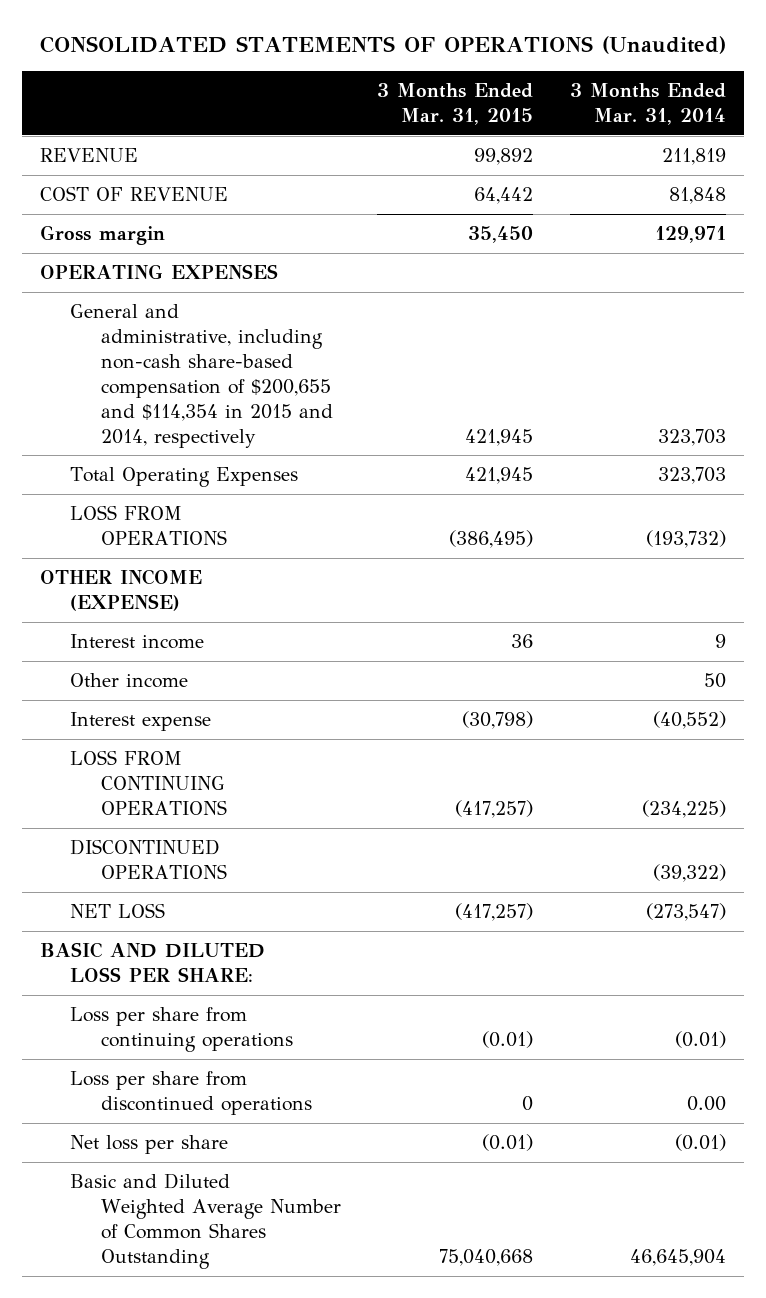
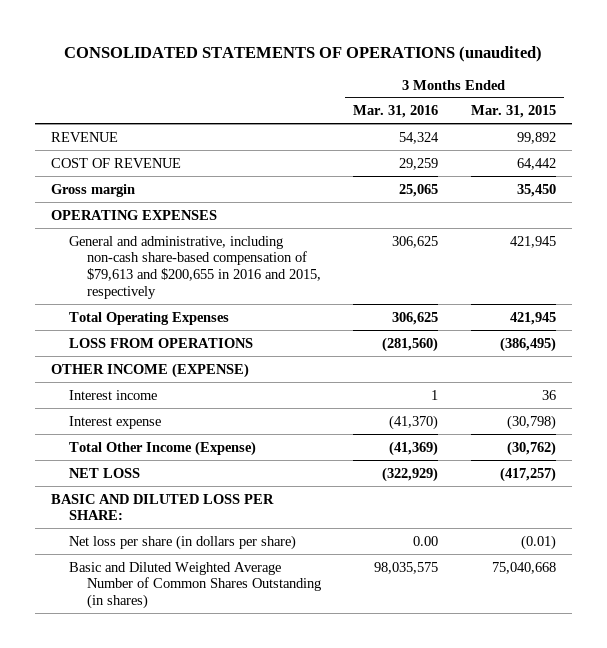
[39,35,726,54] CONSOLIDATED STATEMENTS OF OPERATIONS (Unaudited) -> [64,45,543,62] CONSOLIDATED STATEMENTS OF OPERATIONS (unaudited)
[569,82,726,125] 3 Months Ended Mar. 31, 2014 -> none
none -> [353,105,439,119] Mar. 31, 2016
[70,304,333,448] General and administrative, including non-cash share-based compensation of $200,655 and $114,354 in 2015 and 2014, respectively -> [68,235,321,299] General and administrative, including non-cash share-based compensation of $79,613 and $200,655 in 2016 and 2015, respectively
[70,673,189,689] Other income -> none
[70,750,227,815] LOSS FROM CONTINUING OPERATIONS -> none
[70,839,227,880] DISCONTINUED OPERATIONS -> none
none -> [68,440,256,456] Total Other Income (Expense)
[70,1007,293,1053] Loss per share from continuing operations -> none
[70,1071,312,1116] Loss per share from discontinued operations -> none
[70,1135,229,1155] Net loss per share -> [68,534,296,550] Net loss per share (in dollars per share)
[70,1173,341,1269] Basic and Diluted Weighted Average Number of Common Shares Outstanding -> [68,561,321,609] Basic and Diluted Weighted Average Number of Common Shares Outstanding (in shares)

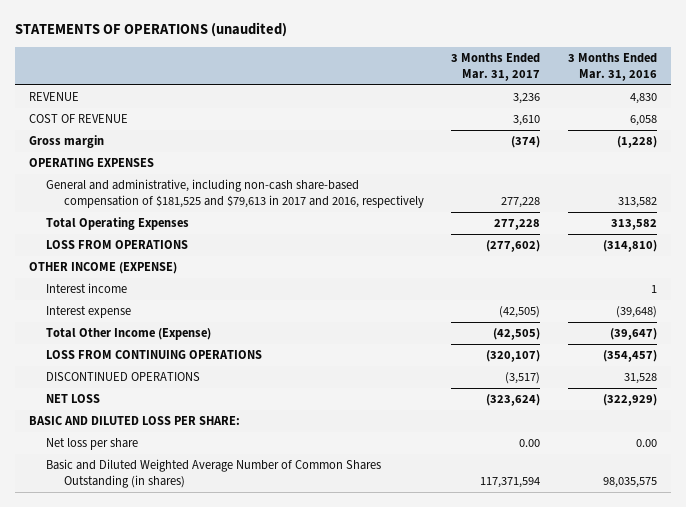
[64,45,543,62] CONSOLIDATED STATEMENTS OF OPERATIONS (unaudited) -> [14,22,287,38] STATEMENTS OF OPERATIONS (unaudited)
[470,105,556,119] Mar. 31, 2015 -> none
none -> [451,52,541,81] 3 Months Ended Mar. 31, 2017
[399,131,440,144] 54,324 -> [630,93,658,105] 4,830
[399,157,439,170] 29,259 -> [630,115,658,127] 6,058
[399,183,439,197] 25,065 -> [617,136,658,149] (1,228)
[68,235,321,299] General and administrative, including non-cash share-based compensation of $79,613 and $200,655 in 2016 and 2015, respectively -> [46,179,424,209] General and administrative, including non-cash share-based compensation of $181,525 and $79,613 in 2017 and 2016, respectively
[392,235,439,248] 306,625 -> [618,197,658,209] 313,582
[392,311,439,325] 306,625 -> [611,219,658,231] 313,582
[382,336,439,352] (281,560) -> [603,240,658,253] (314,810)
[389,414,439,430] (41,370) -> [616,306,658,319] (39,648)
[389,440,439,456] (41,369) -> [610,328,658,341] (39,647)
none -> [46,350,263,360] LOSS FROM CONTINUING OPERATIONS
none -> [46,372,201,382] DISCONTINUED OPERATIONS
[68,534,296,550] Net loss per share (in dollars per share) -> [46,438,139,451] Net loss per share

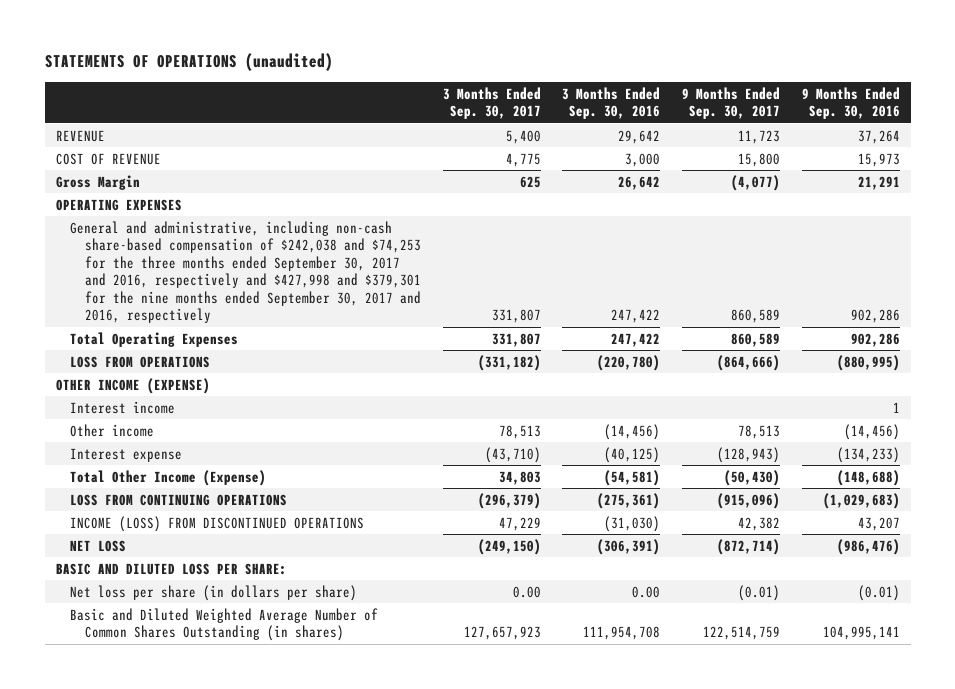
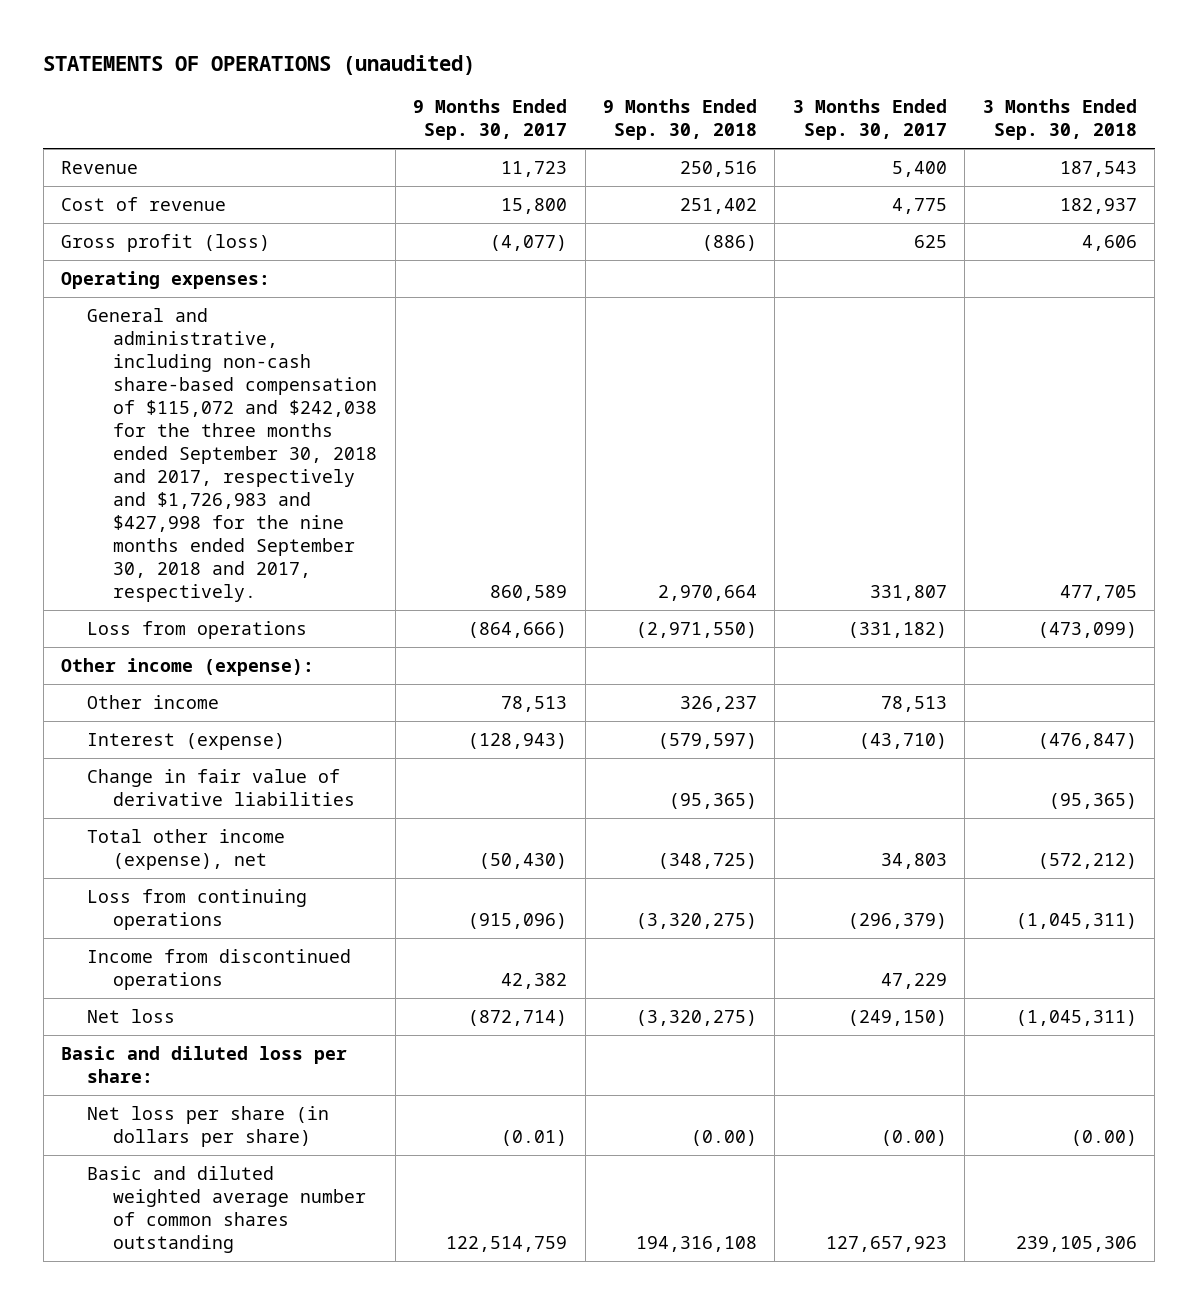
[562,86,661,120] 3 Months Ended Sep. 30, 2016 -> none
[801,86,900,120] 9 Months Ended Sep. 30, 2016 -> none
none -> [603,99,758,141] 9 Months Ended Sep. 30, 2018
none -> [982,99,1137,141] 3 Months Ended Sep. 30, 2018
[70,331,239,347] Total Operating Expenses -> none
[70,400,176,414] Interest income -> none
[55,129,105,142] REVENUE -> [60,160,138,174] Revenue
[55,152,161,165] COST OF REVENUE -> [60,196,226,211] Cost of revenue
[55,174,140,190] Gross Margin -> [60,233,270,252] Gross profit (loss)
[55,198,182,211] OPERATING EXPENSES -> [60,270,270,289] Operating expenses:
[70,220,421,324] General and administrative, including non-cash share-based compensation of $242,038 and $74,253 for the three months ended September 30, 2017 and 2016, respectively and $427,998 and $379,301 for the nine months ended September 30, 2017 and 2016, respectively -> [87,307,378,603] General and administrative, including non-cash share-based compensation of $115,072 and $242,038 for the three months ended September 30, 2018 and 2017, respectively and $1,726,983 and $427,998 for the nine months ended September 30, 2018 and 2017, respectively.
[70,355,211,368] LOSS FROM OPERATIONS -> [87,620,308,639] Loss from operations
[55,377,210,394] OTHER INCOME (EXPENSE) -> [60,657,314,676] Other income (expense):
[70,447,183,462] Interest expense -> [87,732,286,750] Interest (expense)
none -> [87,768,356,806] Change in fair value of derivative liabilities
[70,469,267,486] Total Other Income (Expense) -> [87,828,286,870] Total other income (expense), net
[70,493,288,506] LOSS FROM CONTINUING OPERATIONS -> [87,888,308,930] Loss from continuing operations
[70,515,365,532] INCOME (LOSS) FROM DISCONTINUED OPERATIONS -> [87,948,352,990] Income from discontinued operations
[70,539,127,552] NET LOSS -> [87,1008,176,1023] Net loss
[55,562,287,575] BASIC AND DILUTED LOSS PER SHARE: -> [60,1045,347,1083] Basic and diluted loss per share:
[512,585,541,598] 0.00 -> [880,1129,947,1146] (0.00)
[70,607,379,642] Basic and Diluted Weighted Average Number of Common Shares Outstanding (in shares) -> [87,1165,367,1253] Basic and diluted weighted average number of common shares outstanding

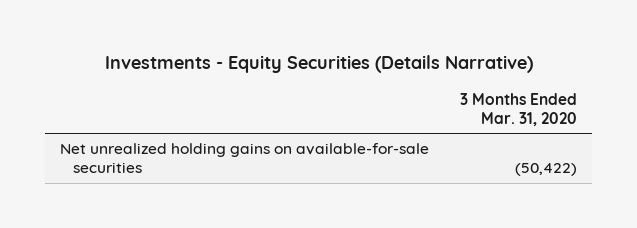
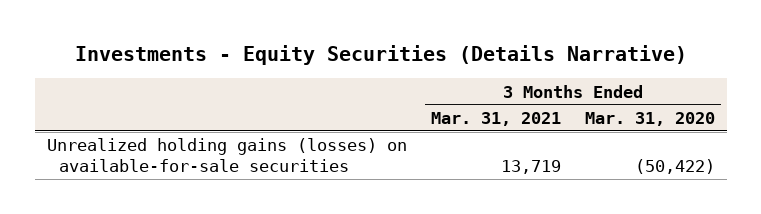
none -> [430,111,561,126] Mar. 31, 2021
[60,143,430,174] Net unrealized holding gains on available-for-sale securities -> [46,138,407,173] Unrealized holding gains (losses) on available-for-sale securities

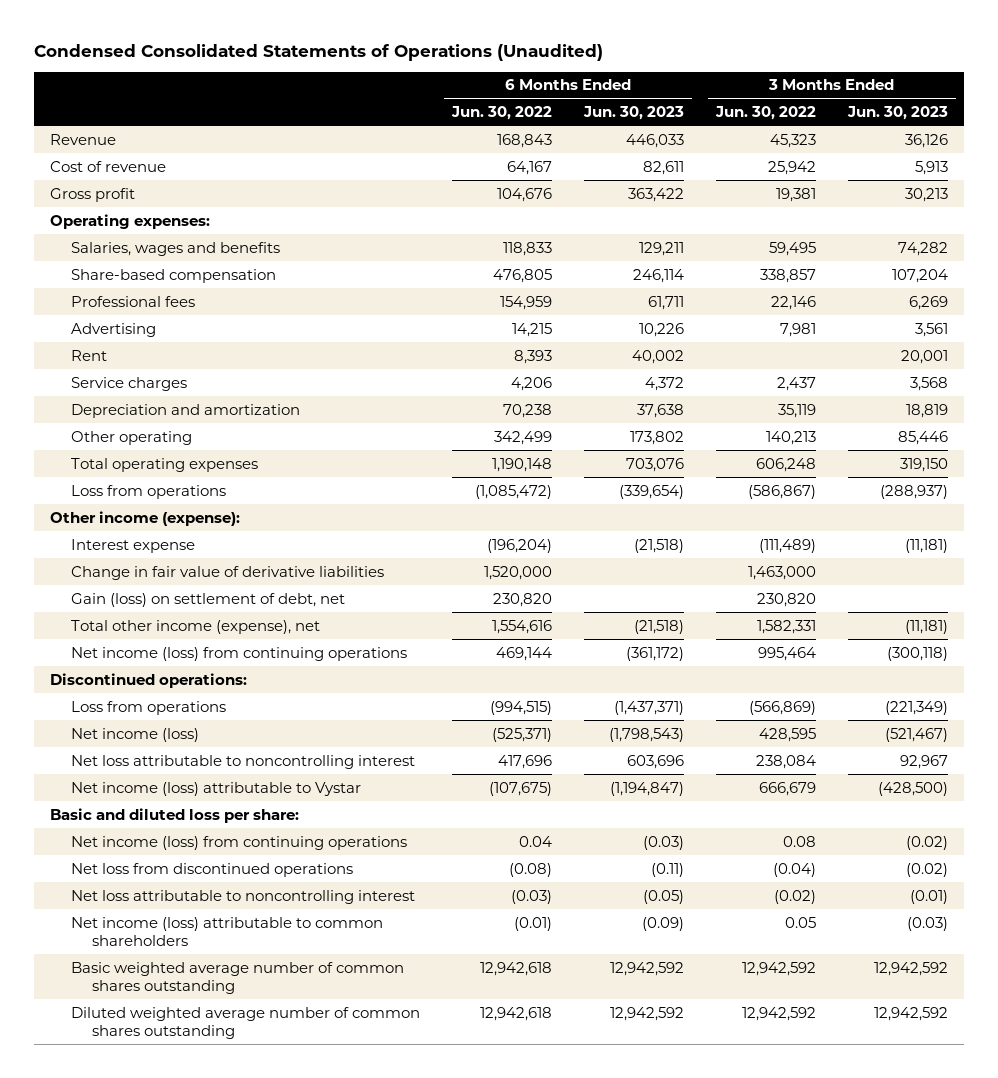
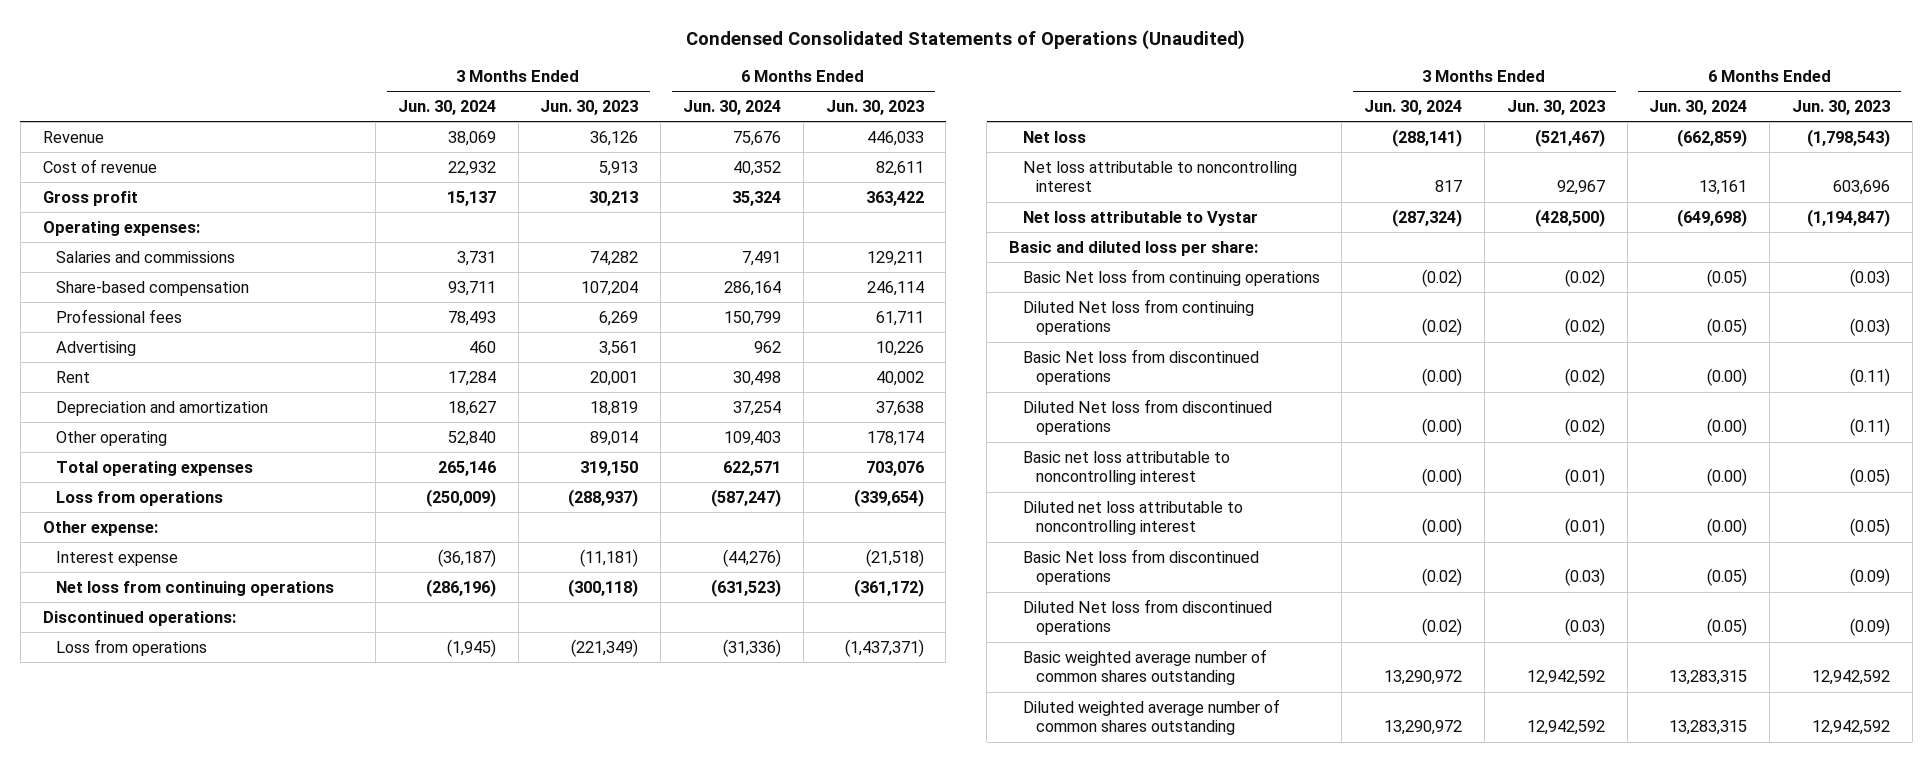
[451,106,553,121] Jun. 30, 2022 -> none
[715,106,817,121] Jun. 30, 2022 -> none
none -> [397,100,496,116] Jun. 30, 2024
none -> [683,100,782,116] Jun. 30, 2024
[71,241,281,256] Salaries, wages and benefits -> [56,250,236,263] Salaries and commissions
[71,376,188,391] Service charges -> none
[630,430,685,445] 173,802 -> [866,430,924,446] 178,174
[898,430,949,445] 85,446 -> [590,430,639,446] 89,014
[50,510,241,526] Other income (expense): -> [42,520,158,536] Other expense:
[71,565,385,580] Change in fair value of derivative liabilities -> none
[71,592,346,607] Gain (loss) on settlement of debt, net -> none
[71,619,321,634] Total other income (expense), net -> none
[71,646,408,661] Net income (loss) from continuing operations -> [56,580,335,596] Net loss from continuing operations
[71,727,200,742] Net income (loss) -> [1022,130,1086,143] Net loss
[71,781,362,796] Net income (loss) attributable to Vystar -> [1022,210,1258,226] Net loss attributable to Vystar
[71,916,384,946] Net income (loss) attributable to common shareholders -> none
[71,835,408,850] Net income (loss) from continuing operations -> [1022,268,1320,286] Basic Net loss from continuing operations
none -> [1022,298,1254,336] Diluted Net loss from continuing operations
[71,862,354,877] Net loss from discontinued operations -> [1022,348,1259,386] Basic Net loss from discontinued operations
none -> [1022,398,1272,436] Diluted Net loss from discontinued operations
[71,889,416,904] Net loss attributable to noncontrolling interest -> [1022,450,1230,486] Basic net loss attributable to noncontrolling interest
none -> [1022,500,1243,536] Diluted net loss attributable to noncontrolling interest
none -> [1022,548,1259,586] Basic Net loss from discontinued operations
none -> [1022,598,1272,636] Diluted Net loss from discontinued operations

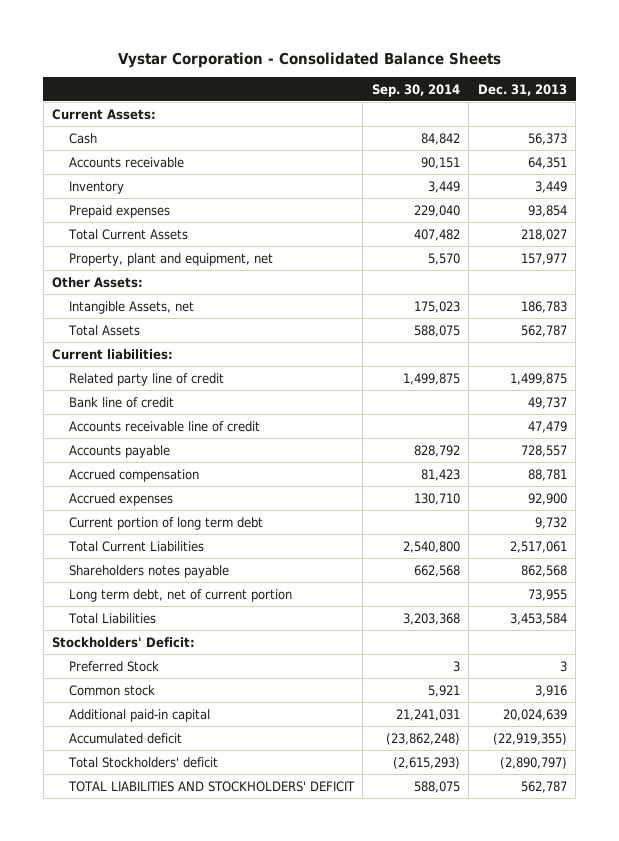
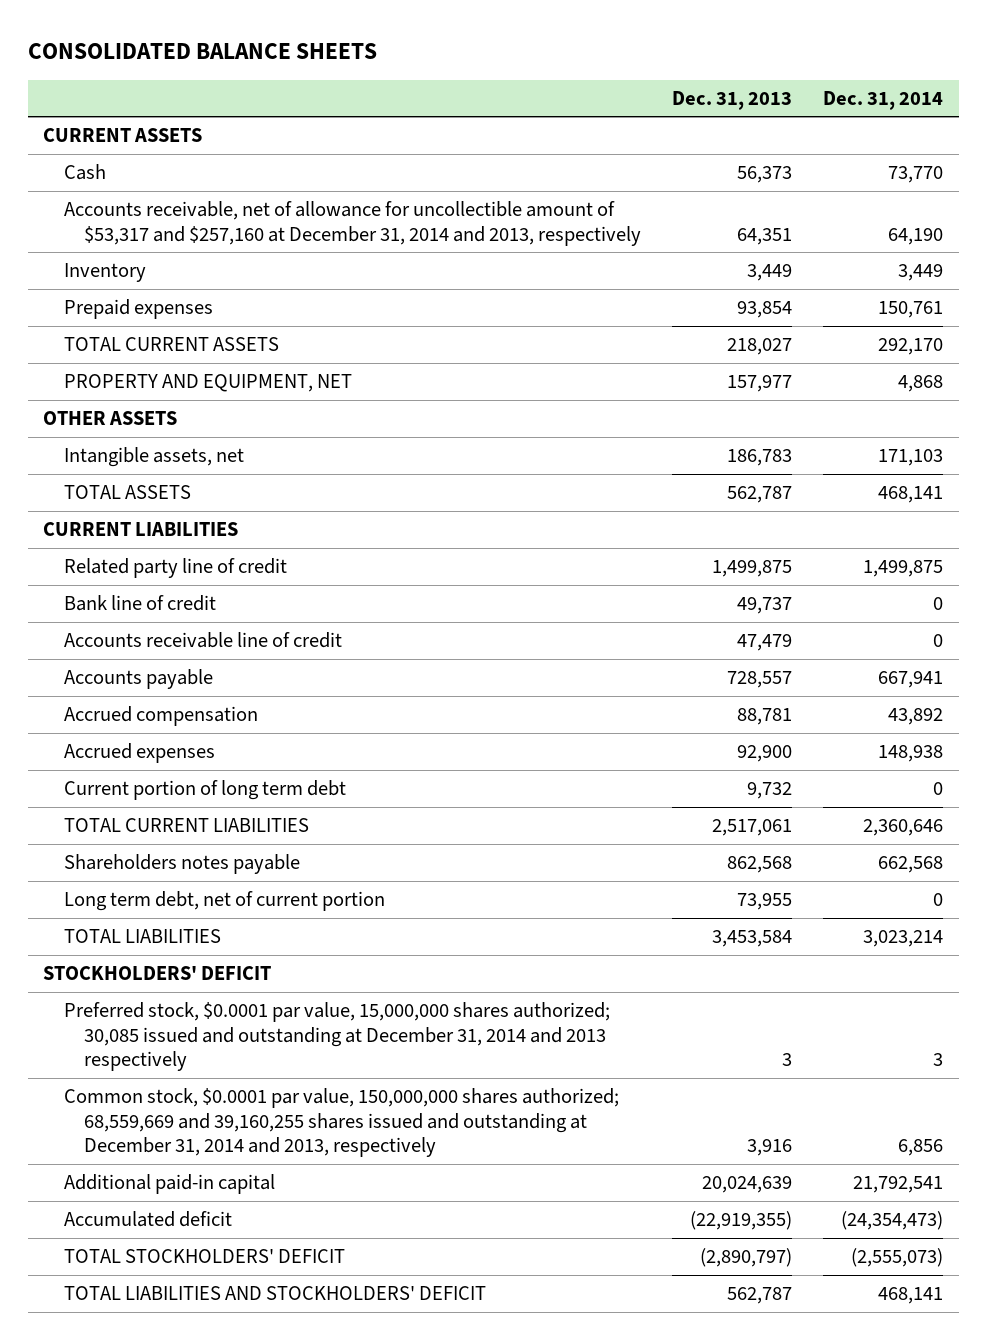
[117,51,501,68] Vystar Corporation - Consolidated Balance Sheets -> [27,43,377,60] CONSOLIDATED BALANCE SHEETS
[371,83,460,97] Sep. 30, 2014 -> none
none -> [823,90,944,110] Dec. 31, 2014
[52,108,157,120] Current Assets: -> [43,128,203,143] CURRENT ASSETS
[68,156,184,168] Accounts receivable -> [63,201,642,246] Accounts receivable, net of allowance for uncollectible amount of $53,317 and $257,160 at December 31, 2014 and 2013, respectively
[67,228,188,240] Total Current Assets -> [63,337,279,352] TOTAL CURRENT ASSETS
[68,252,273,266] Property, plant and equipment, net -> [63,374,352,393] PROPERTY AND EQUIPMENT, NET
[52,276,144,288] Other Assets: -> [43,411,178,426] OTHER ASSETS
[68,300,194,314] Intangible Assets, net -> [63,447,244,468] Intangible assets, net
[67,324,140,336] Total Assets -> [63,485,191,500] TOTAL ASSETS
[52,348,174,360] Current liabilities: -> [43,522,239,537] CURRENT LIABILITIES
[67,540,204,552] Total Current Liabilities -> [63,818,309,833] TOTAL CURRENT LIABILITIES
[67,612,156,624] Total Liabilities -> [63,929,221,944] TOTAL LIABILITIES
[52,636,196,648] Stockholders' Deficit: -> [43,966,272,981] STOCKHOLDERS' DEFICIT
[68,660,159,672] Preferred Stock -> [63,1002,610,1072] Preferred stock, $0.0001 par value, 15,000,000 shares authorized; 30,085 issued and outstanding at December 31, 2014 and 2013 respectively
[68,684,155,696] Common stock -> [63,1088,619,1158] Common stock, $0.0001 par value, 150,000,000 shares authorized; 68,559,669 and 39,160,255 shares issued and outstanding at December 31, 2014 and 2013, respectively
[67,756,218,768] Total Stockholders' deficit -> [63,1249,345,1264] TOTAL STOCKHOLDERS' DEFICIT

